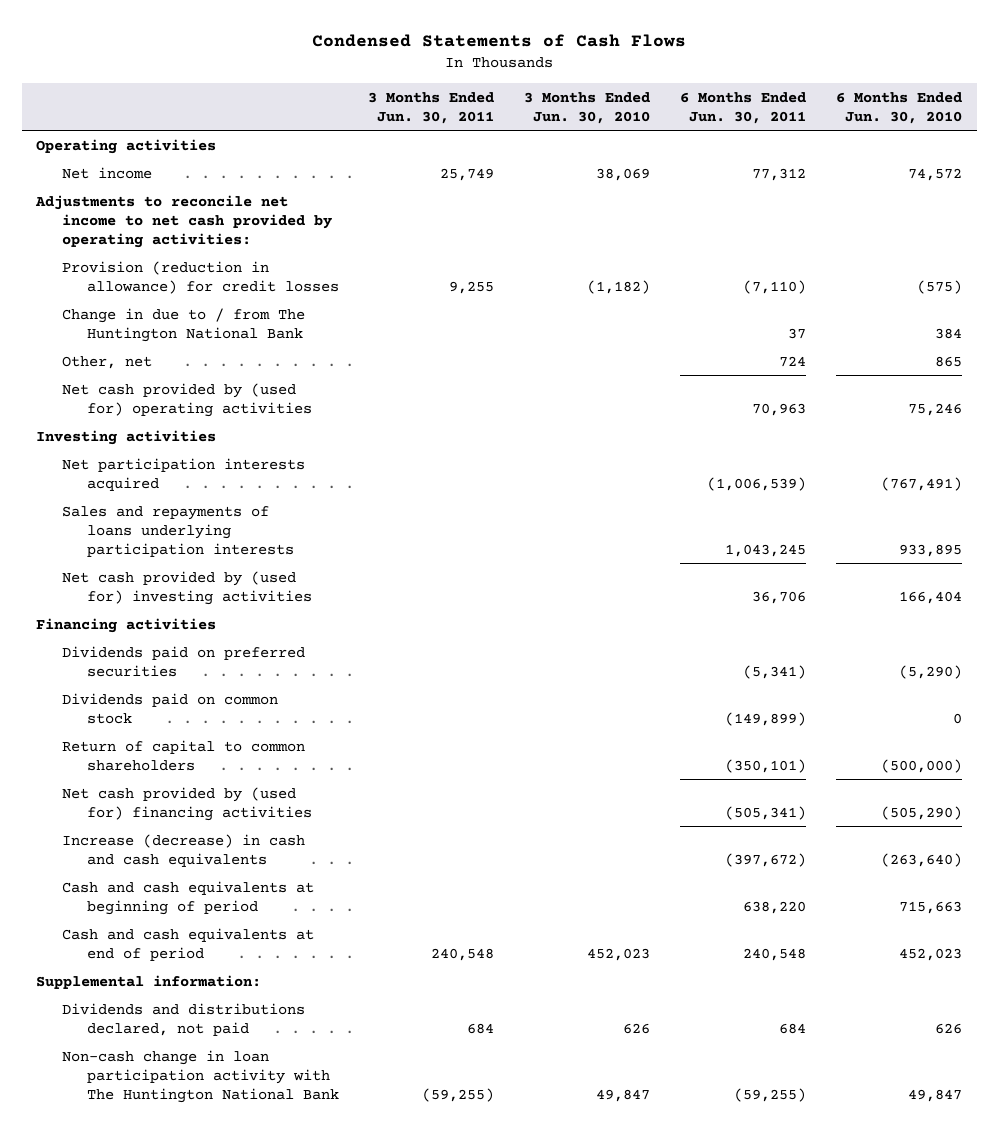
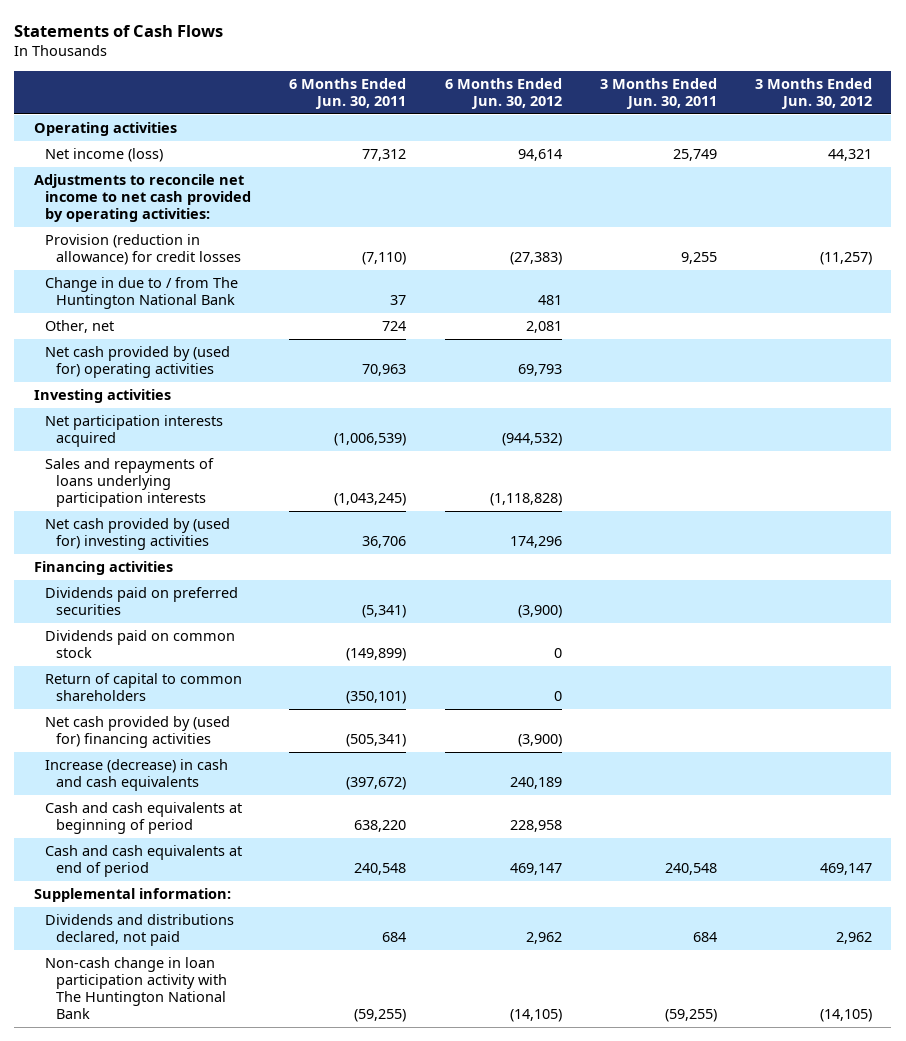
[312,33,687,47] Condensed Statements of Cash Flows -> [14,24,224,37] Statements of Cash Flows
[524,91,651,124] 3 Months Ended Jun. 30, 2010 -> none
[835,91,962,124] 6 Months Ended Jun. 30, 2010 -> none
none -> [444,78,562,109] 6 Months Ended Jun. 30, 2012
none -> [755,78,873,109] 3 Months Ended Jun. 30, 2012
[61,166,152,179] Net income -> [44,148,163,163] Net income (loss)
[725,543,807,557] 1,043,245 -> [334,492,407,506] (1,043,245)

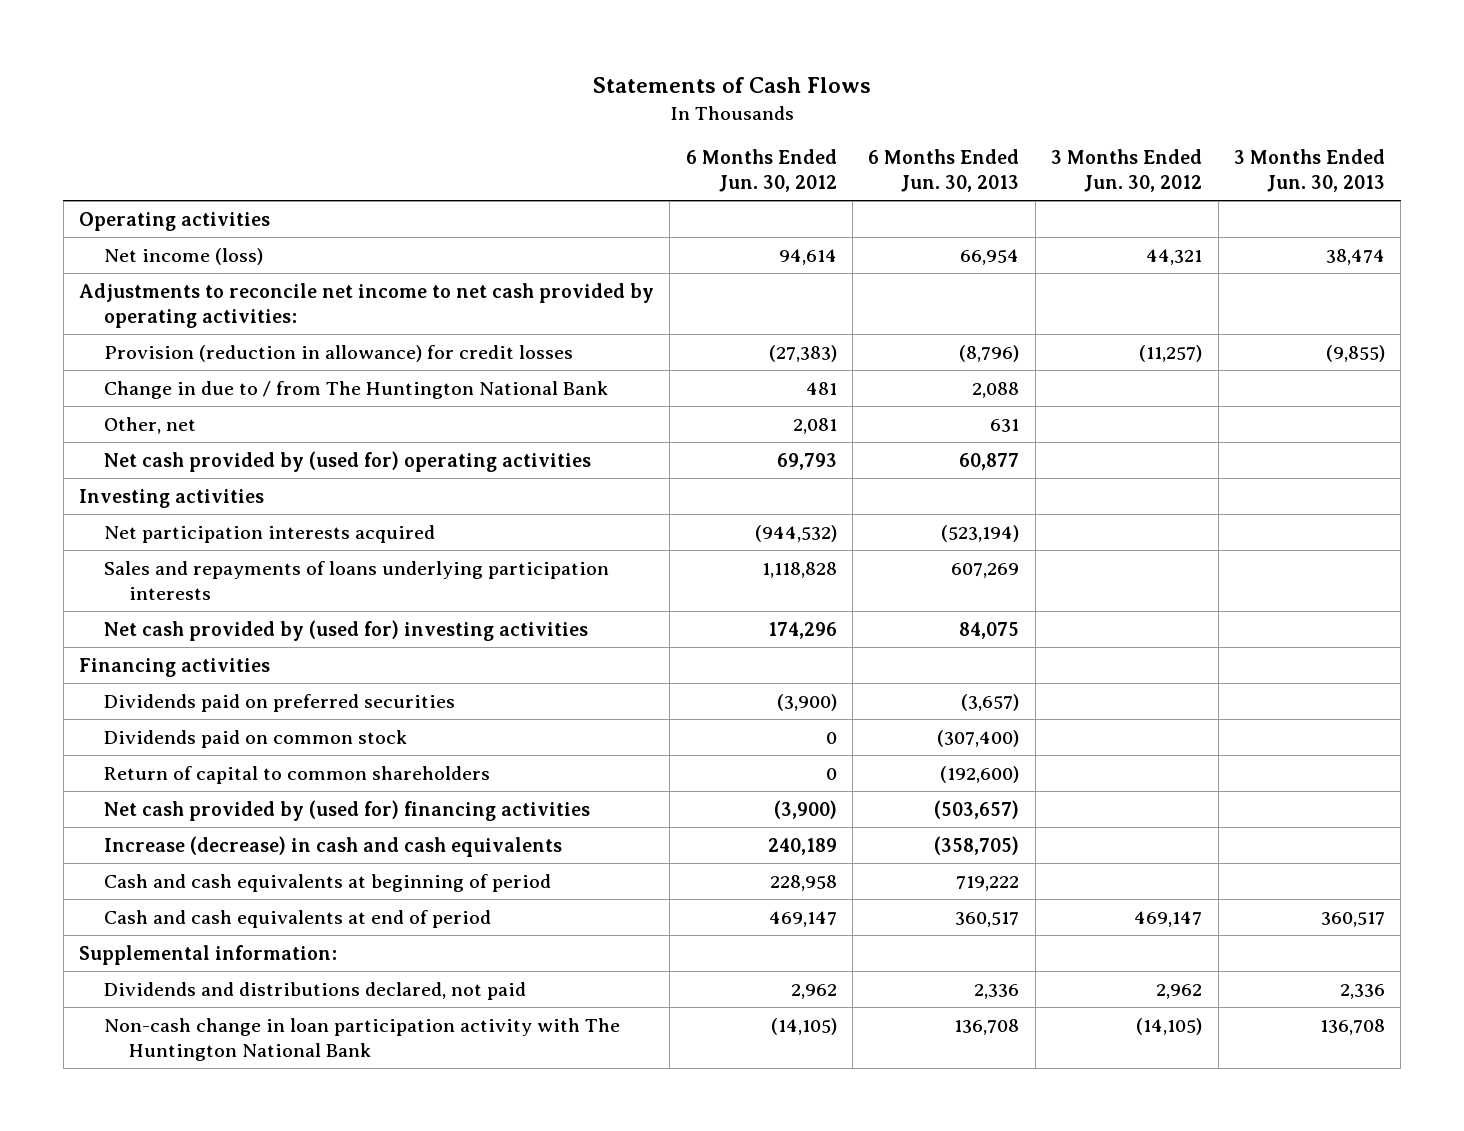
[289,78,407,109] 6 Months Ended Jun. 30, 2011 -> none
[599,78,717,109] 3 Months Ended Jun. 30, 2011 -> none
none -> [868,148,1020,193] 6 Months Ended Jun. 30, 2013
none -> [1234,148,1386,193] 3 Months Ended Jun. 30, 2013
[489,492,562,506] (1,118,828) -> [761,561,837,578] 1,118,828

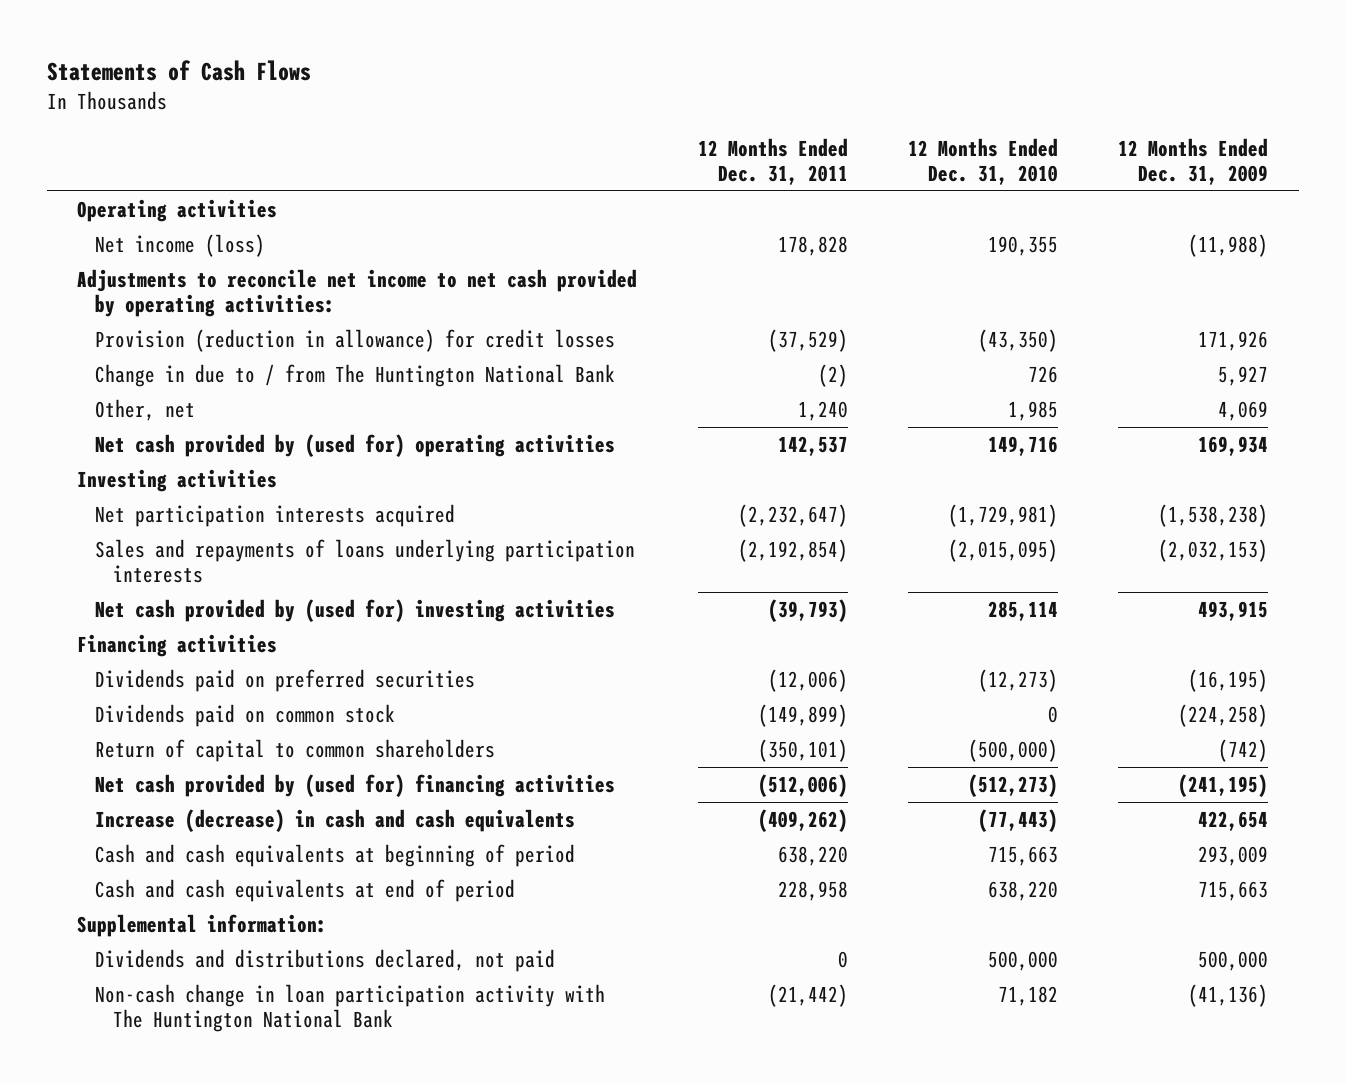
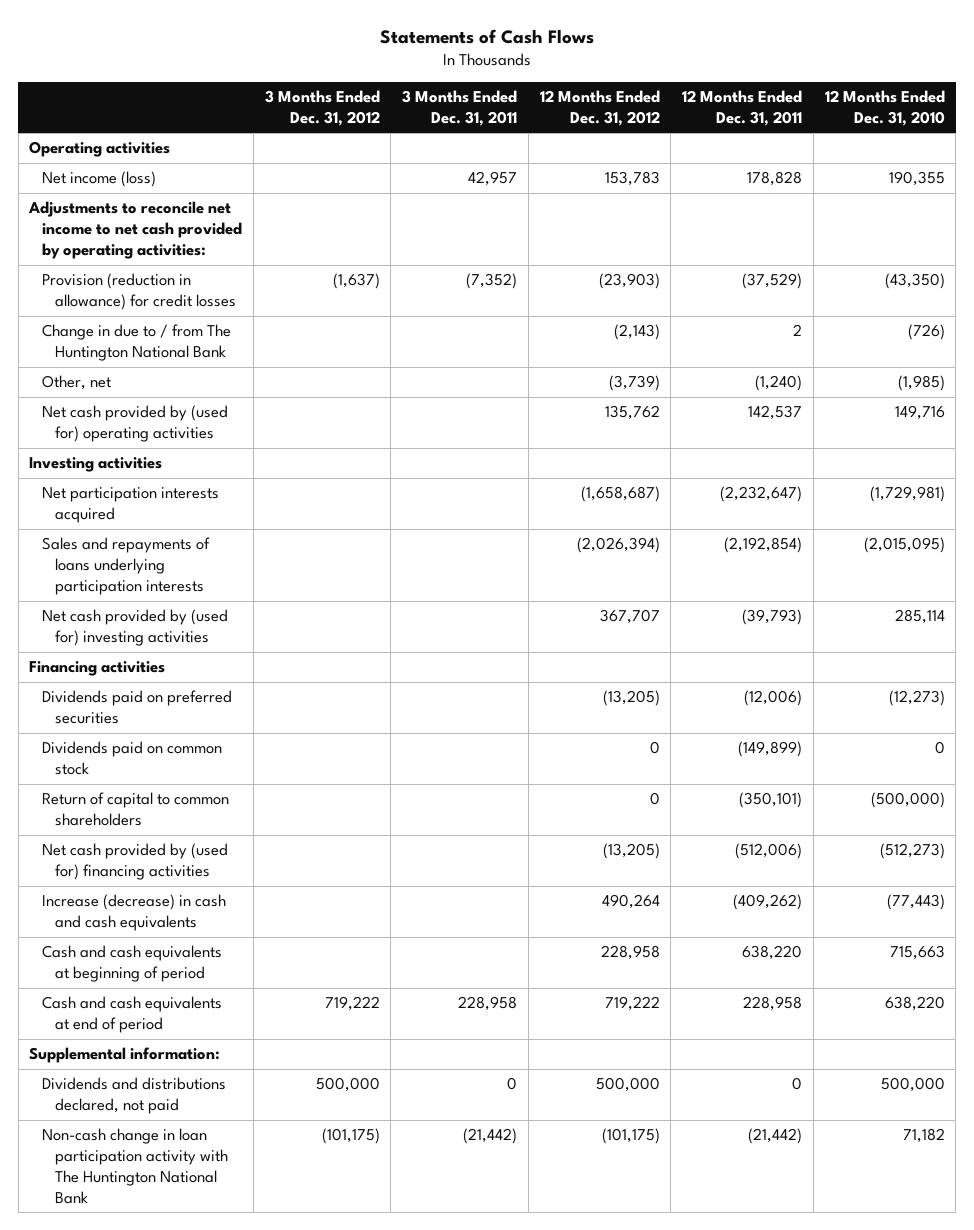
[1118,137,1269,186] 12 Months Ended Dec. 31, 2009 -> none
none -> [264,90,380,126] 3 Months Ended Dec. 31, 2012
none -> [402,90,518,126] 3 Months Ended Dec. 31, 2011
none -> [539,90,660,126] 12 Months Ended Dec. 31, 2012
[817,363,848,387] (2) -> [793,324,803,337] 2
[1028,365,1059,383] 726 -> [907,324,945,341] (726)
[797,400,848,421] 1,240 -> [755,375,803,392] (1,240)
[1008,400,1059,421] 1,985 -> [897,375,945,392] (1,985)

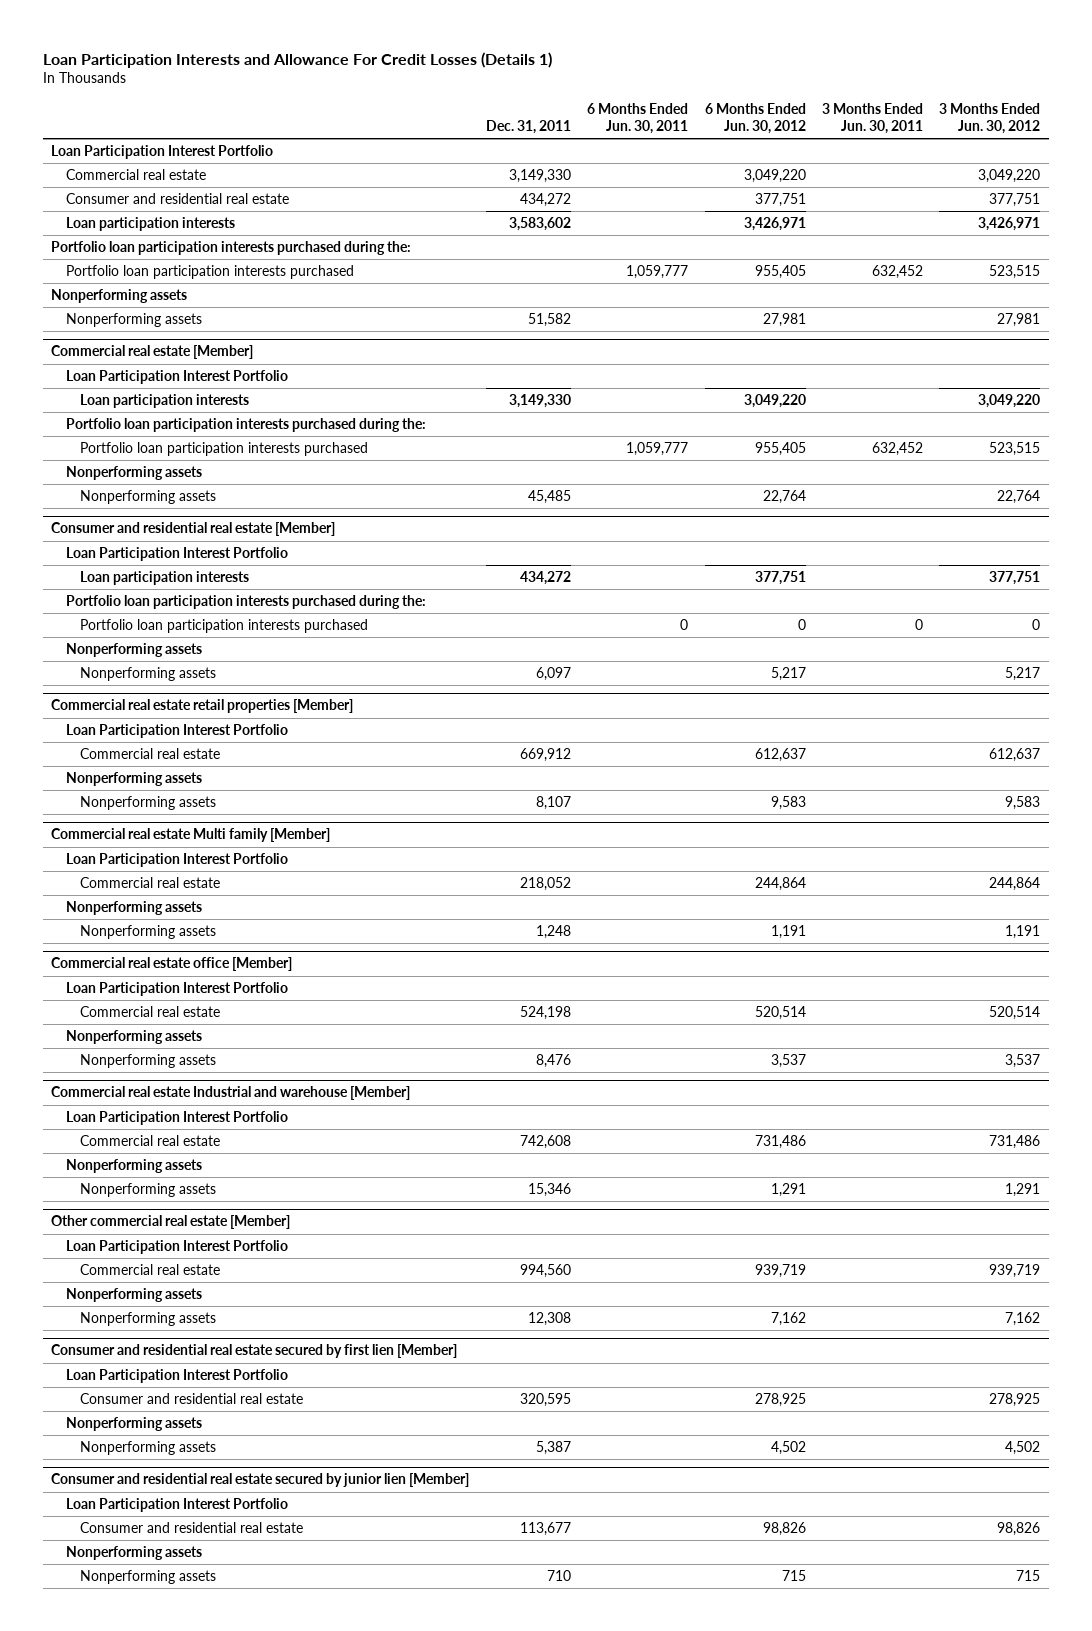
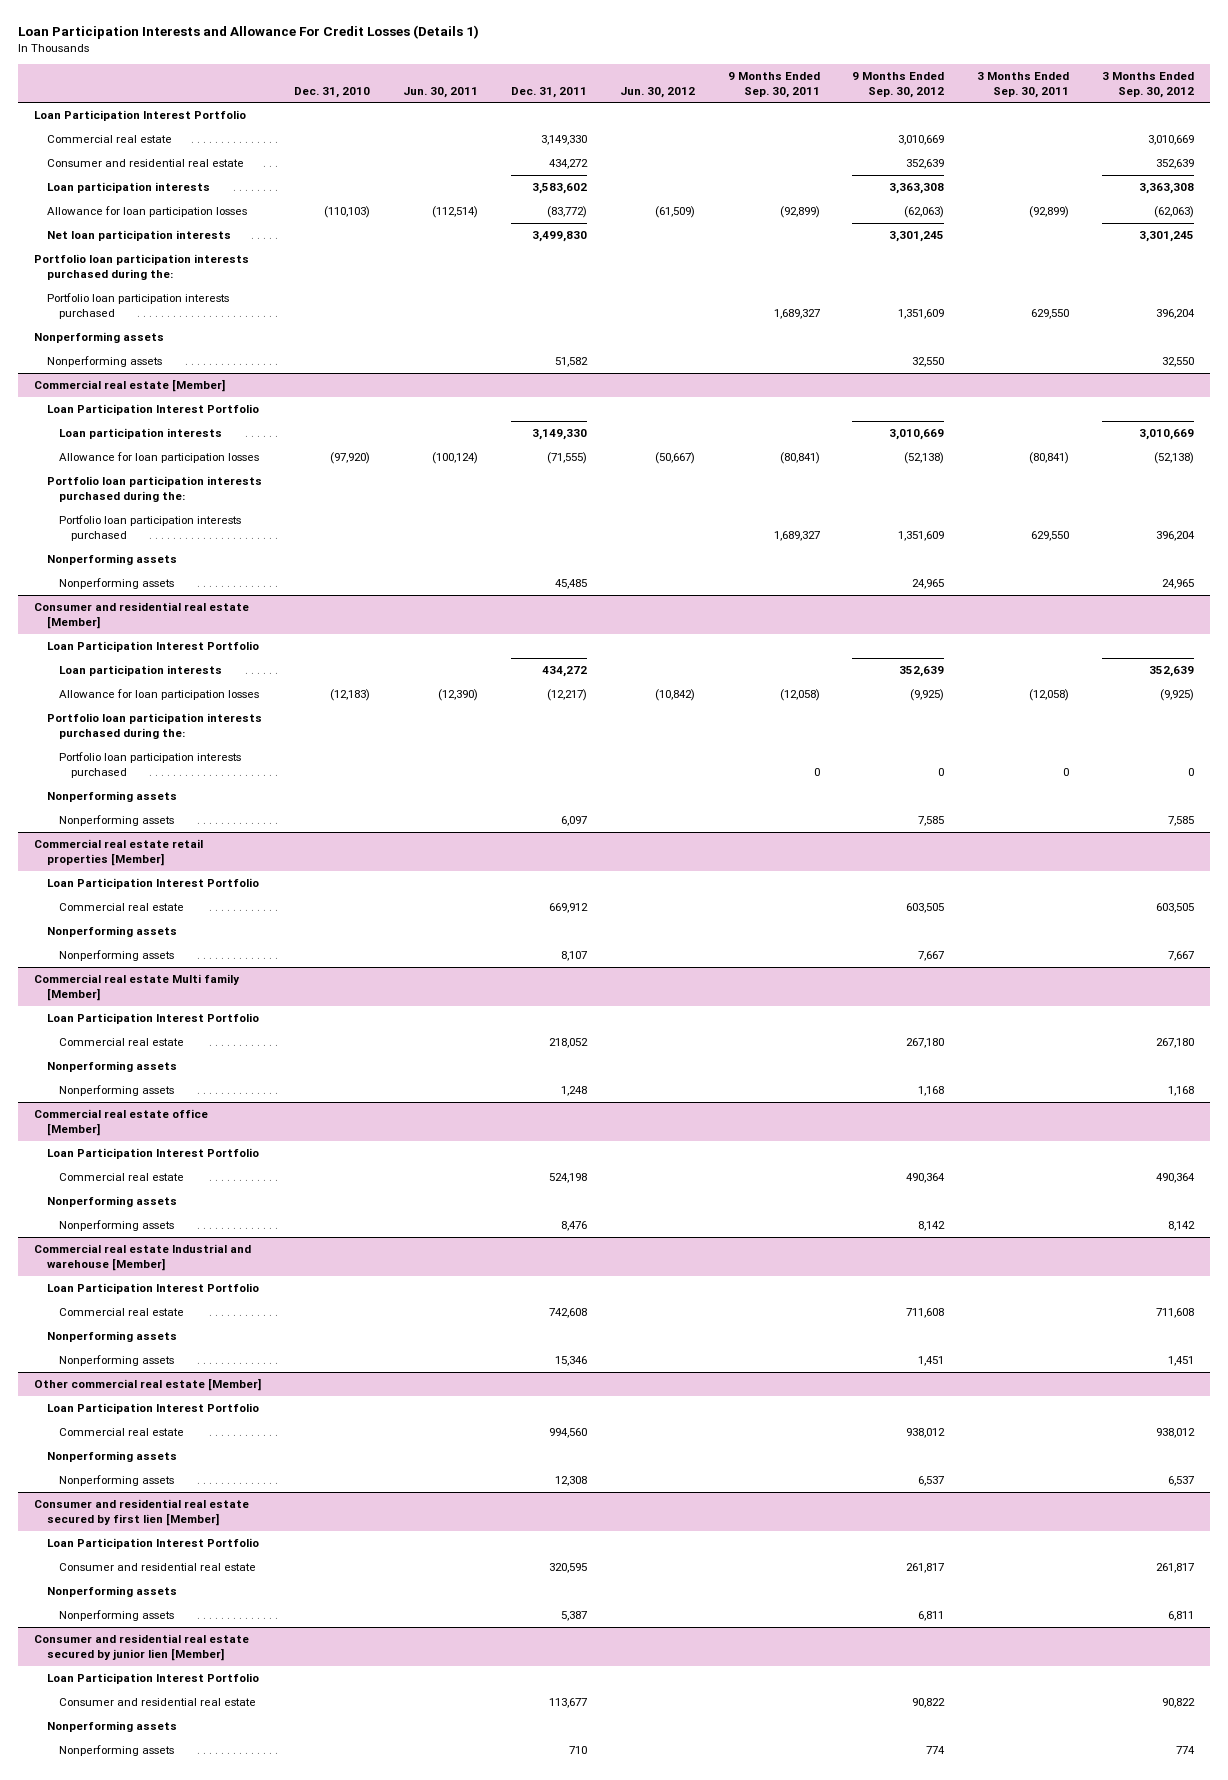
[587,103,689,134] 6 Months Ended Jun. 30, 2011 -> none
[704,103,806,134] 6 Months Ended Jun. 30, 2012 -> none
[822,103,924,134] 3 Months Ended Jun. 30, 2011 -> none
[939,103,1041,134] 3 Months Ended Jun. 30, 2012 -> none
none -> [294,86,371,98] Dec. 31, 2010
none -> [403,86,479,98] Jun. 30, 2011
none -> [619,86,695,98] Jun. 30, 2012
none -> [727,71,820,98] 9 Months Ended Sep. 30, 2011
none -> [852,71,945,98] 9 Months Ended Sep. 30, 2012
none -> [977,71,1070,98] 3 Months Ended Sep. 30, 2011
none -> [1101,71,1194,98] 3 Months Ended Sep. 30, 2012
none -> [46,206,247,218] Allowance for loan participation losses
none -> [46,230,231,242] Net loan participation interests
none -> [58,452,259,464] Allowance for loan participation losses
none -> [58,689,259,701] Allowance for loan participation losses

